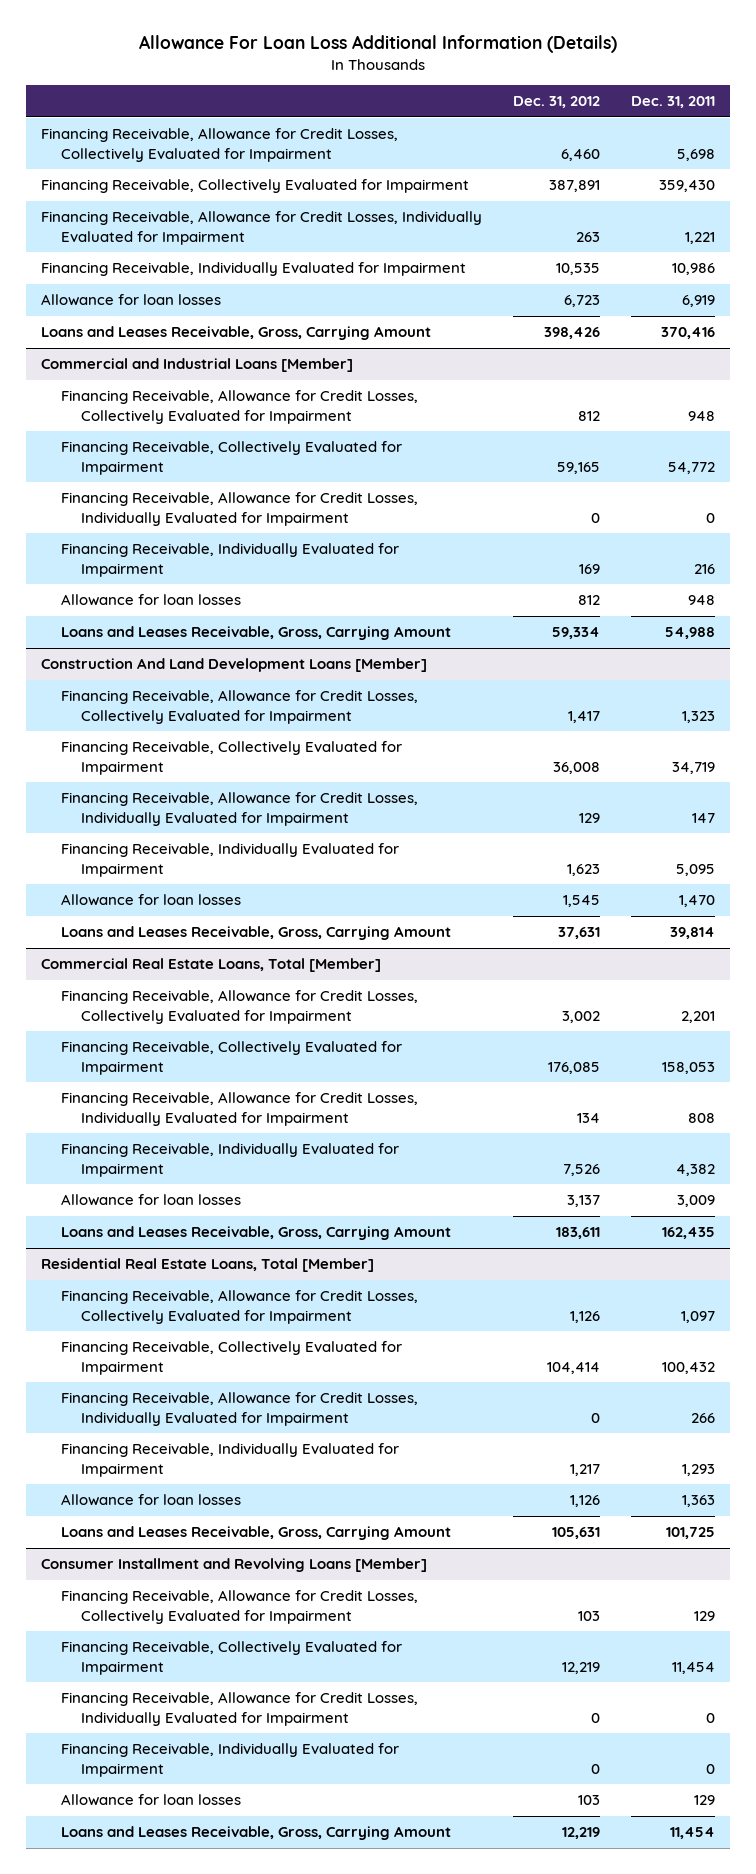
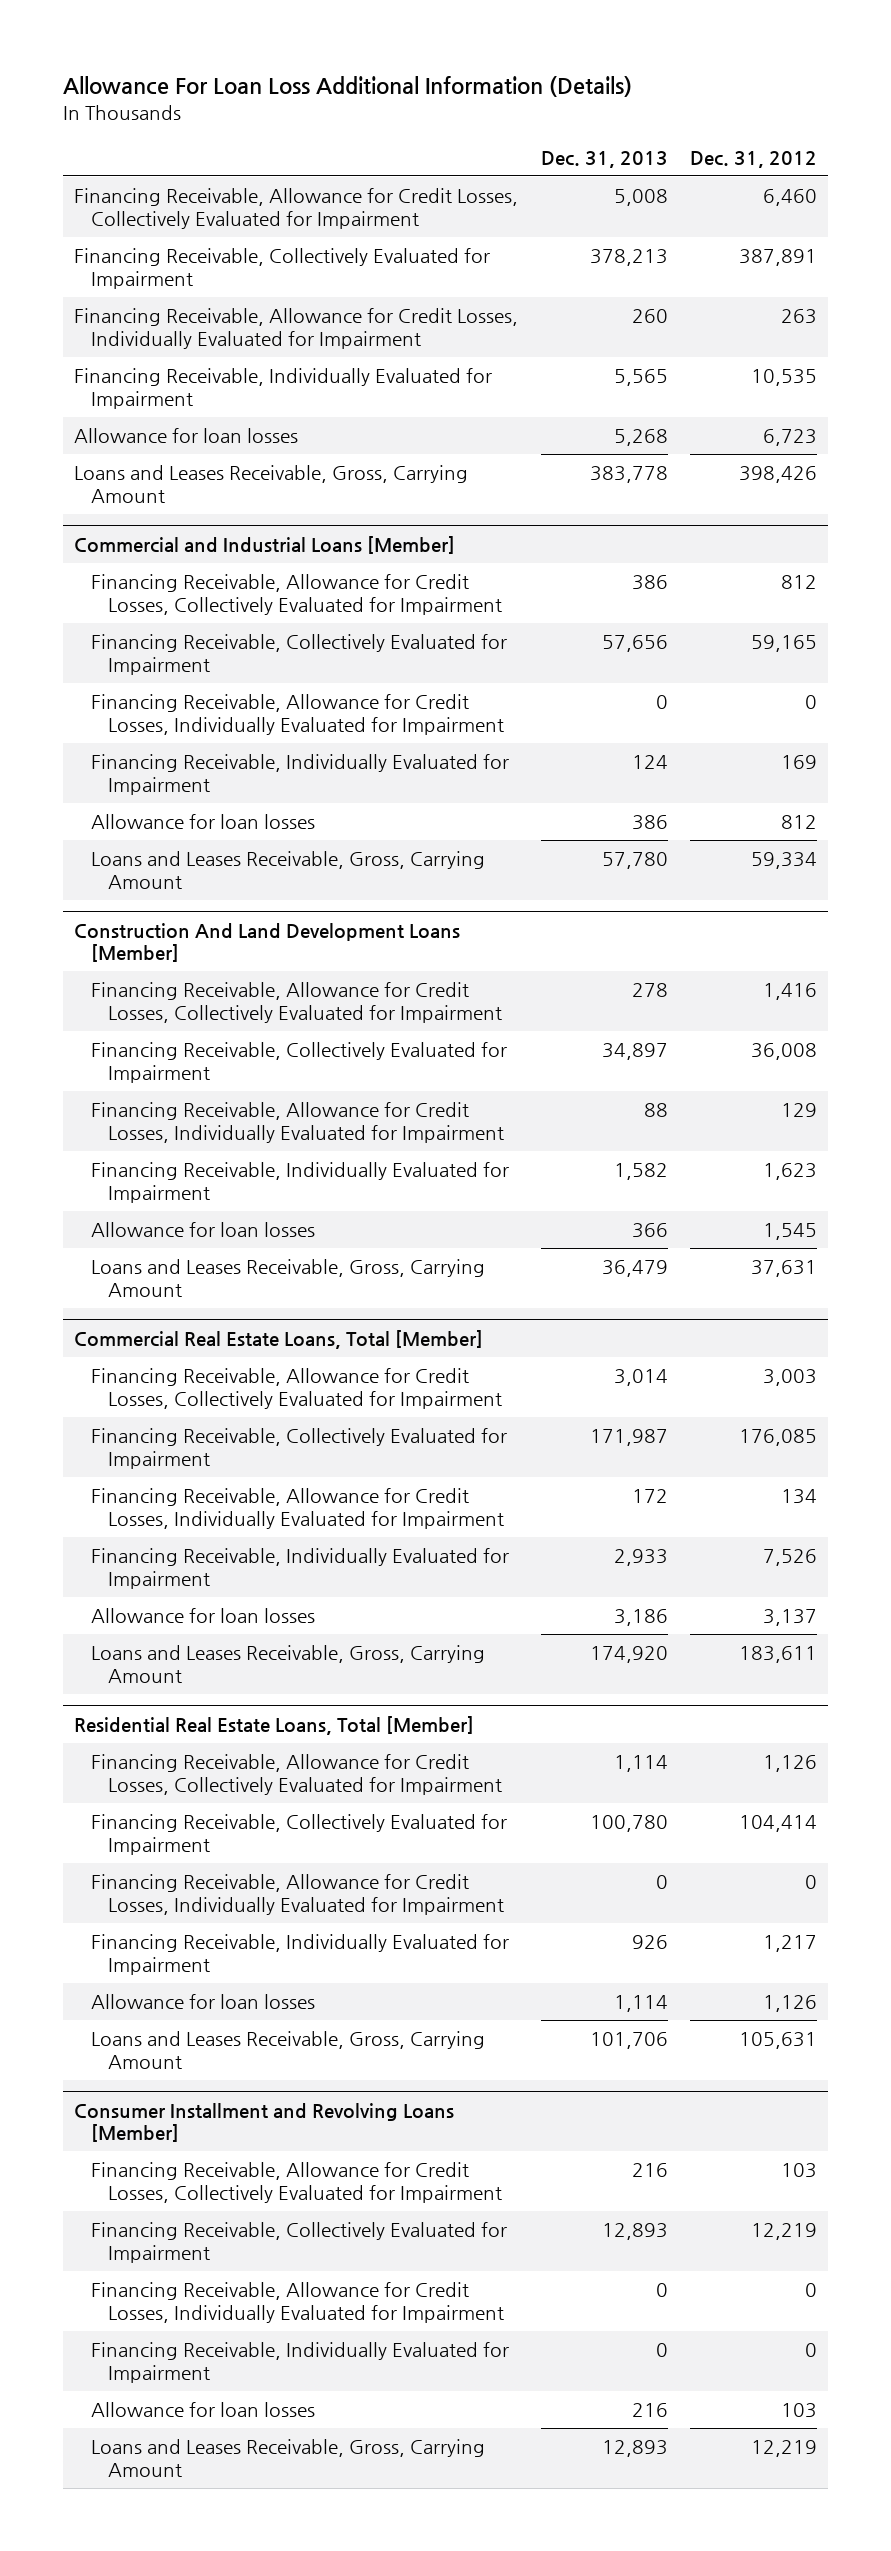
[630,96,715,109] Dec. 31, 2011 -> none
none -> [540,150,668,168] Dec. 31, 2013
[567,710,600,723] 1,417 -> [762,983,817,1001] 1,416
[561,1010,600,1023] 3,002 -> [762,1369,817,1387] 3,003

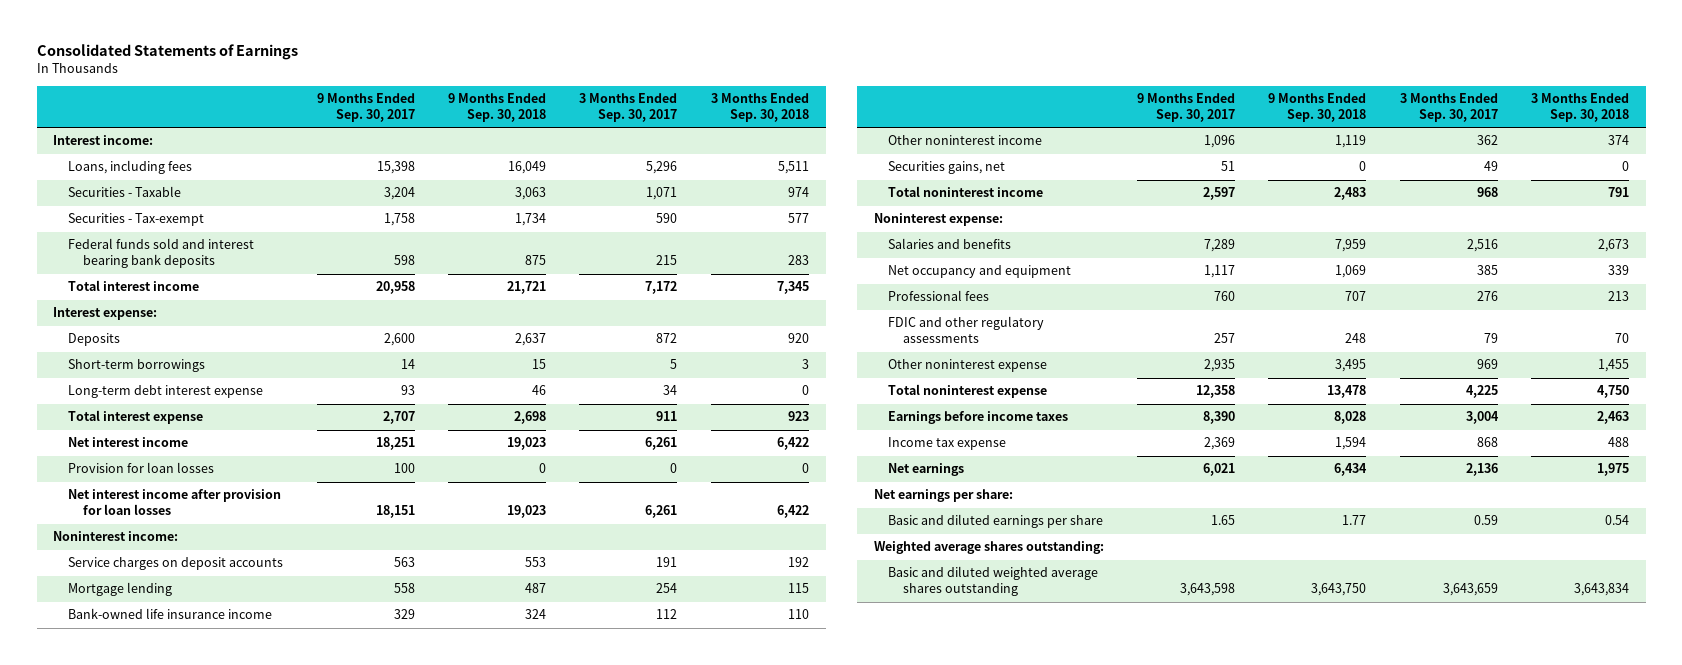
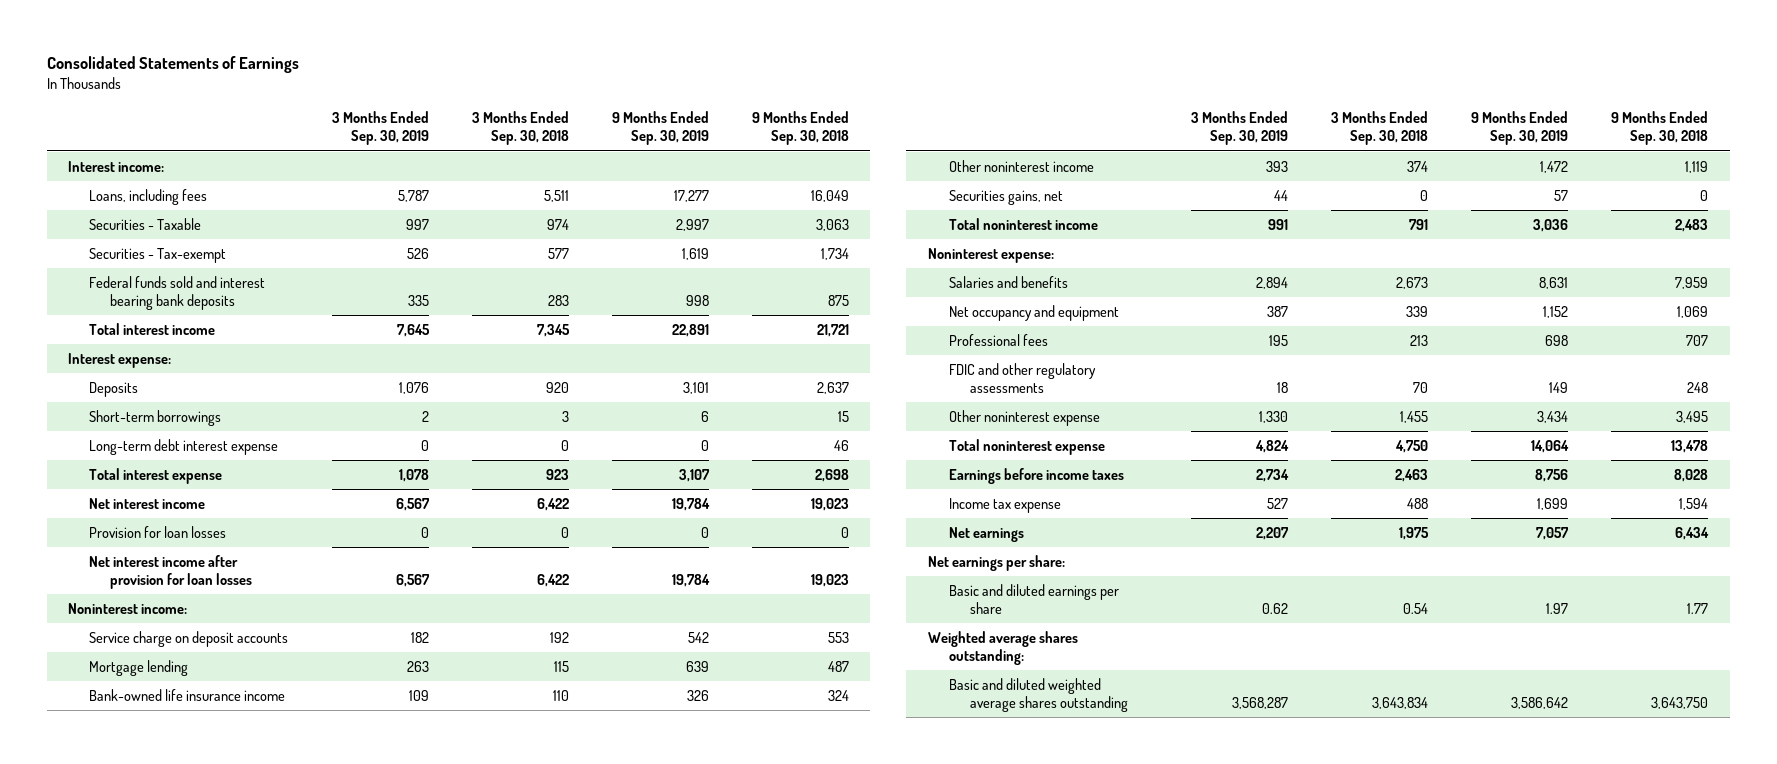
[316,93,415,123] 9 Months Ended Sep. 30, 2017 -> none
[579,93,678,123] 3 Months Ended Sep. 30, 2017 -> none
none -> [331,111,429,146] 3 Months Ended Sep. 30, 2019
none -> [611,111,709,146] 9 Months Ended Sep. 30, 2019
[68,557,284,571] Service charges on deposit accounts -> [89,631,289,648] Service charge on deposit accounts

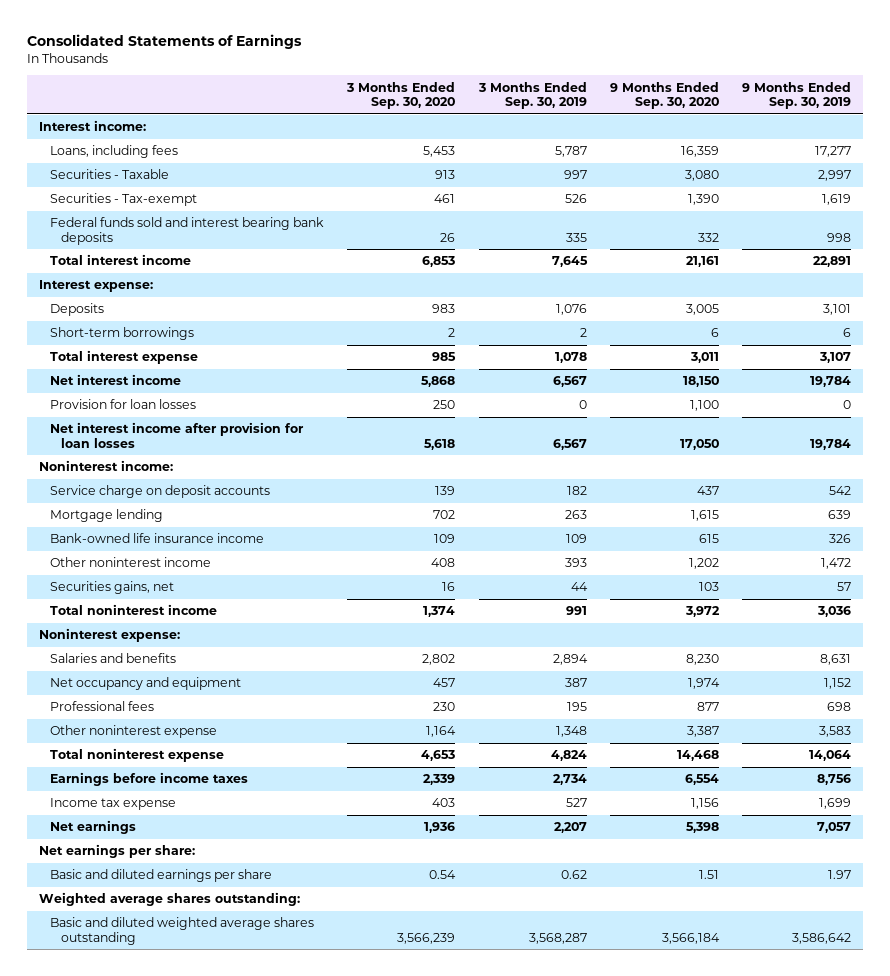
[471,111,569,146] 3 Months Ended Sep. 30, 2018 -> none
[751,111,849,146] 9 Months Ended Sep. 30, 2018 -> none
none -> [346,81,456,110] 3 Months Ended Sep. 30, 2020
none -> [609,81,719,110] 9 Months Ended Sep. 30, 2020
[89,439,279,456] Long-term debt interest expense -> none
[948,363,1096,393] FDIC and other regulatory assessments -> none
[1259,411,1289,424] 1,330 -> [555,726,587,738] 1,348
[1537,411,1569,424] 3,434 -> [819,726,852,738] 3,583

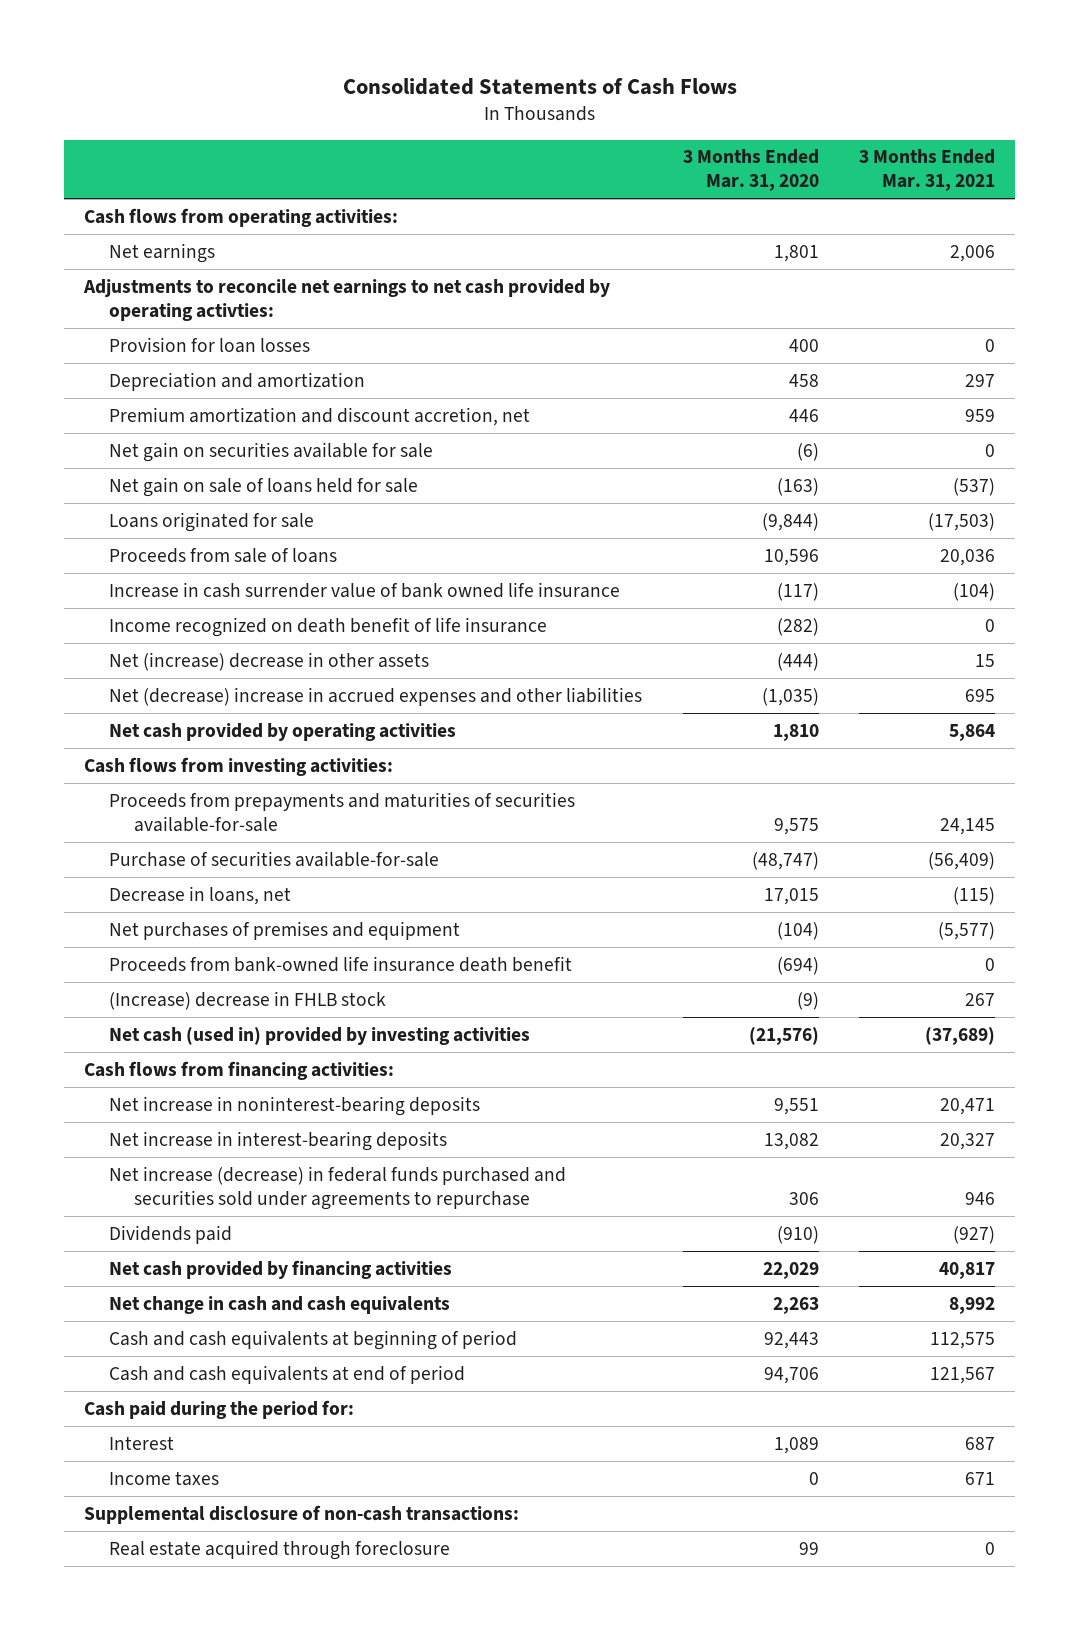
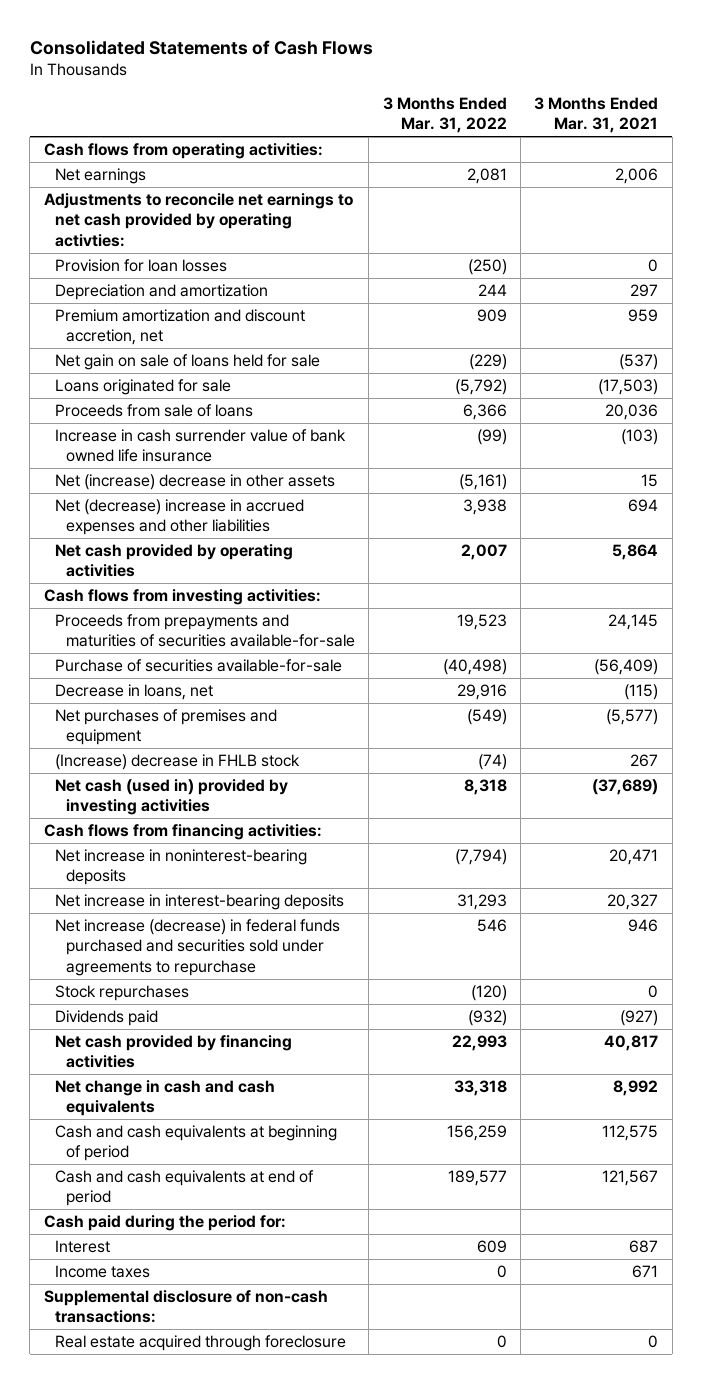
[682,149,819,192] 3 Months Ended Mar. 31, 2020 -> none
none -> [382,97,507,134] 3 Months Ended Mar. 31, 2022
[109,441,434,462] Net gain on securities available for sale -> none
[109,616,548,637] Income recognized on death benefit of life insurance -> none
[953,582,996,601] (104) -> [621,429,659,446] (103)
[965,688,996,702] 695 -> [628,499,659,513] 694
[109,955,573,972] Proceeds from bank-owned life insurance death benefit -> none
none -> [54,985,189,1002] Stock repurchases

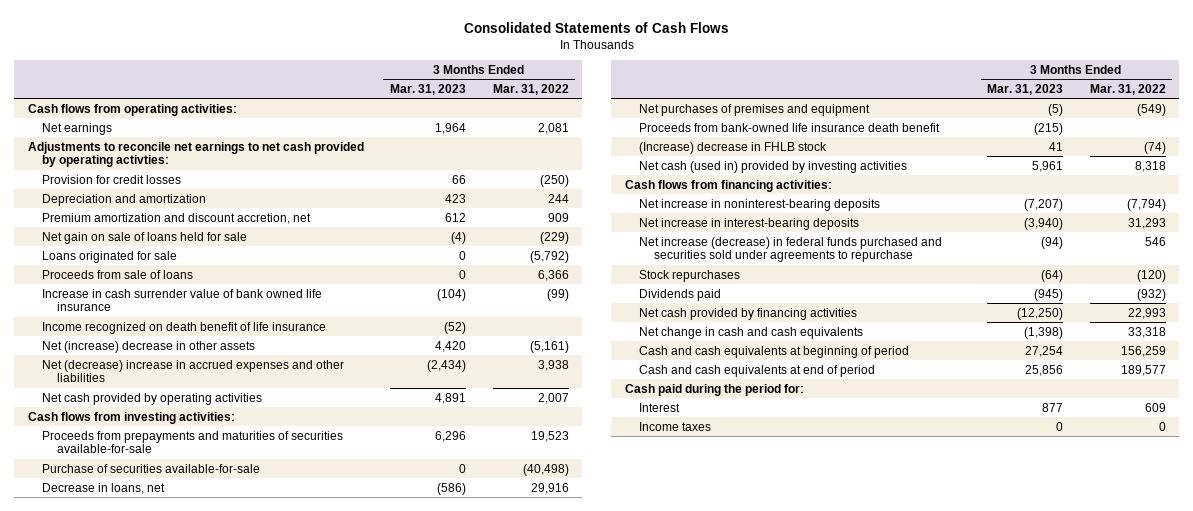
[534,97,659,134] 3 Months Ended Mar. 31, 2021 -> none
none -> [390,83,467,95] Mar. 31, 2023
[54,259,227,273] Provision for loan losses -> [42,174,182,184] Provision for credit losses
none -> [42,321,327,334] Income recognized on death benefit of life insurance
none -> [639,122,941,132] Proceeds from bank-owned life insurance death benefit
[43,1290,328,1324] Supplemental disclosure of non-cash transactions: -> none
[54,1335,346,1352] Real estate acquired through foreclosure -> none

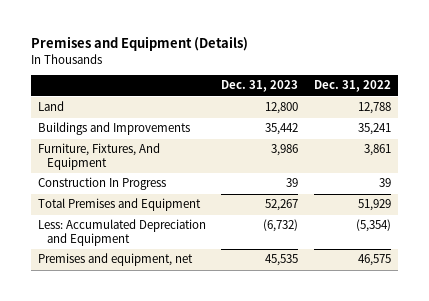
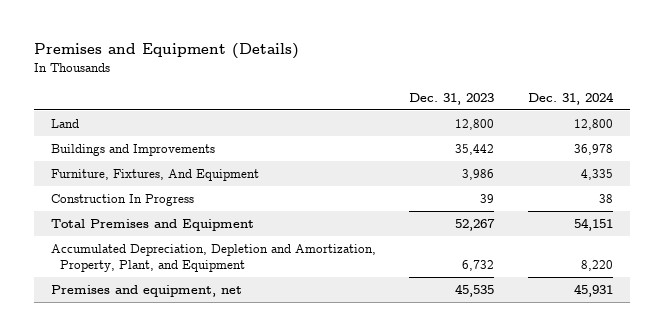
[313,80,391,93] Dec. 31, 2022 -> none
none -> [527,91,614,105] Dec. 31, 2024
[38,219,207,246] Less: Accumulated Depreciation and Equipment -> [50,244,376,273] Accumulated Depreciation, Depletion and Amortization, Property, Plant, and Equipment
[263,219,299,233] (6,732) -> [462,260,495,272] 6,732

